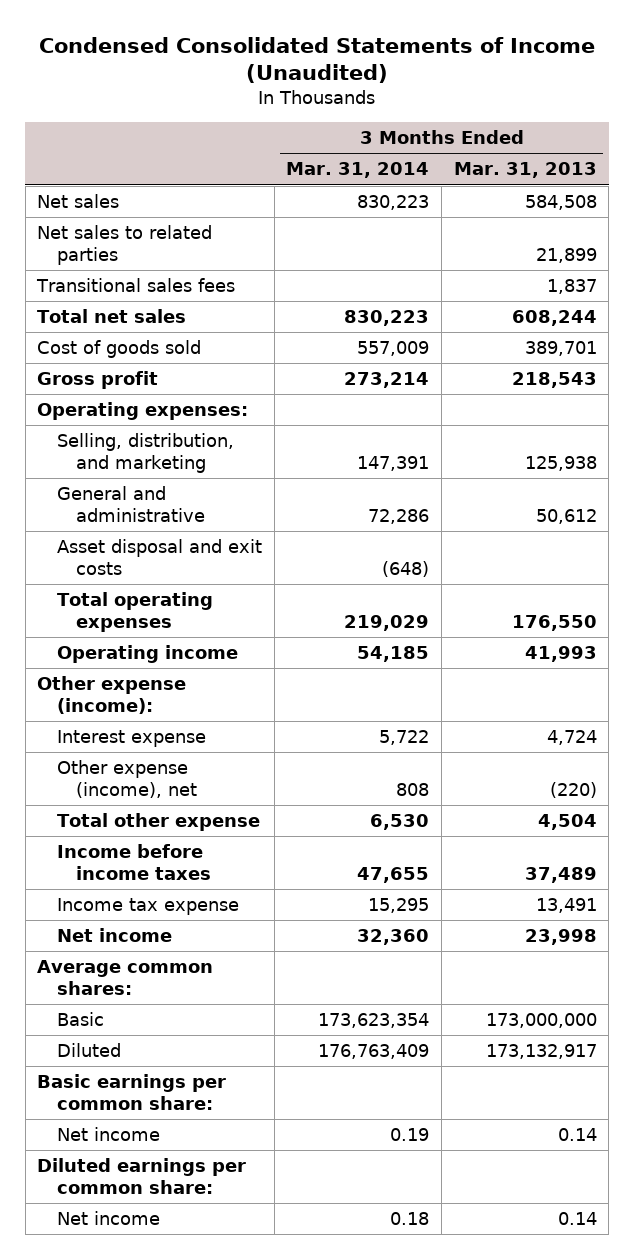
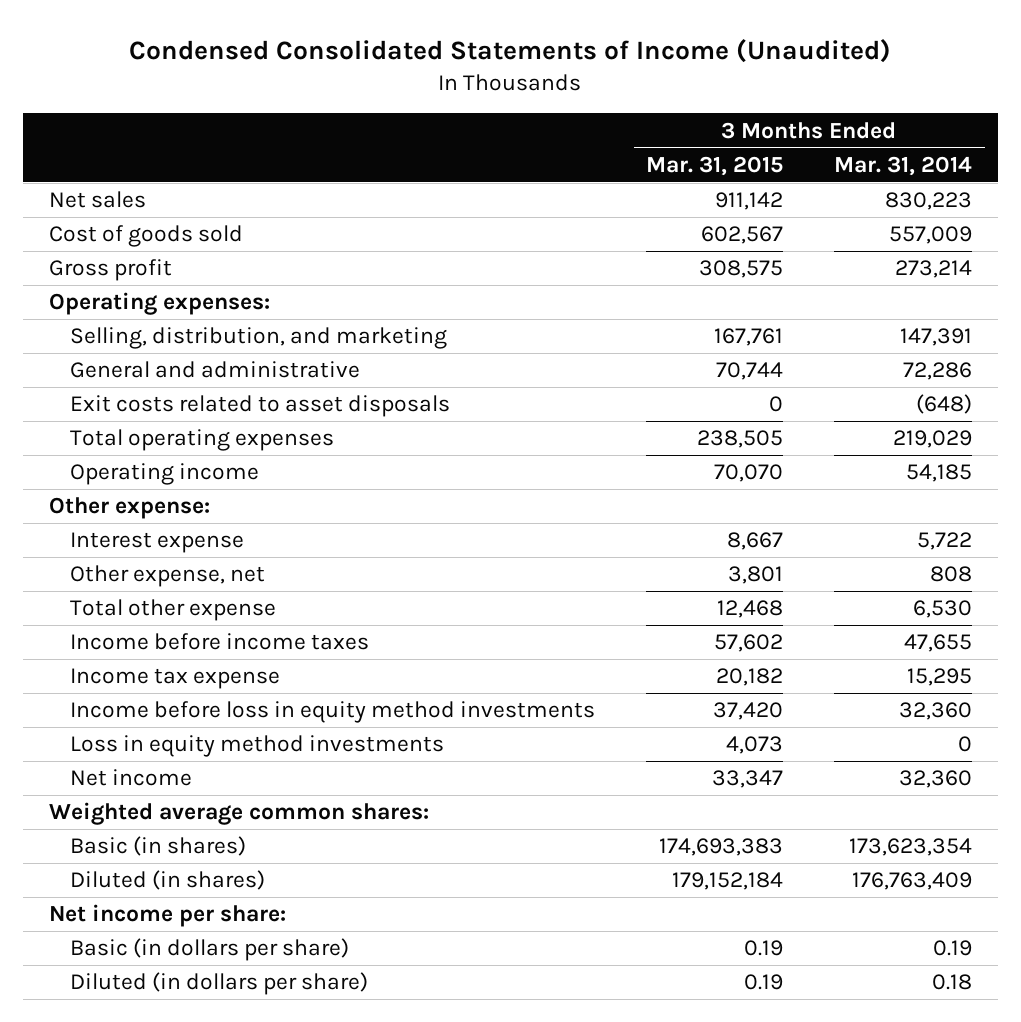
[453,162,597,179] Mar. 31, 2013 -> none
none -> [646,155,784,176] Mar. 31, 2015
[37,225,213,265] Net sales to related parties -> none
[36,278,236,293] Transitional sales fees -> none
[37,309,187,324] Total net sales -> none
[56,539,262,575] Asset disposal and exit costs -> [70,395,451,418] Exit costs related to asset disposals
[37,676,187,714] Other expense (income): -> [48,497,210,520] Other expense:
[56,760,198,798] Other expense (income), net -> [70,565,266,588] Other expense, net
none -> [70,701,596,724] Income before loss in equity method investments
none -> [70,735,445,758] Loss in equity method investments
[37,1158,247,1194] Diluted earnings per common share: -> none
[37,960,214,995] Average common shares: -> [48,802,429,826] Weighted average common shares:
[56,1012,104,1027] Basic -> [70,836,247,857] Basic (in shares)
[56,1043,121,1058] Diluted -> [70,870,266,891] Diluted (in shares)
[37,1074,227,1110] Basic earnings per common share: -> [48,904,286,928] Net income per share:
[56,1127,160,1142] Net income -> [70,938,350,962] Basic (in dollars per share)
[56,1211,160,1226] Net income -> [70,972,369,996] Diluted (in dollars per share)

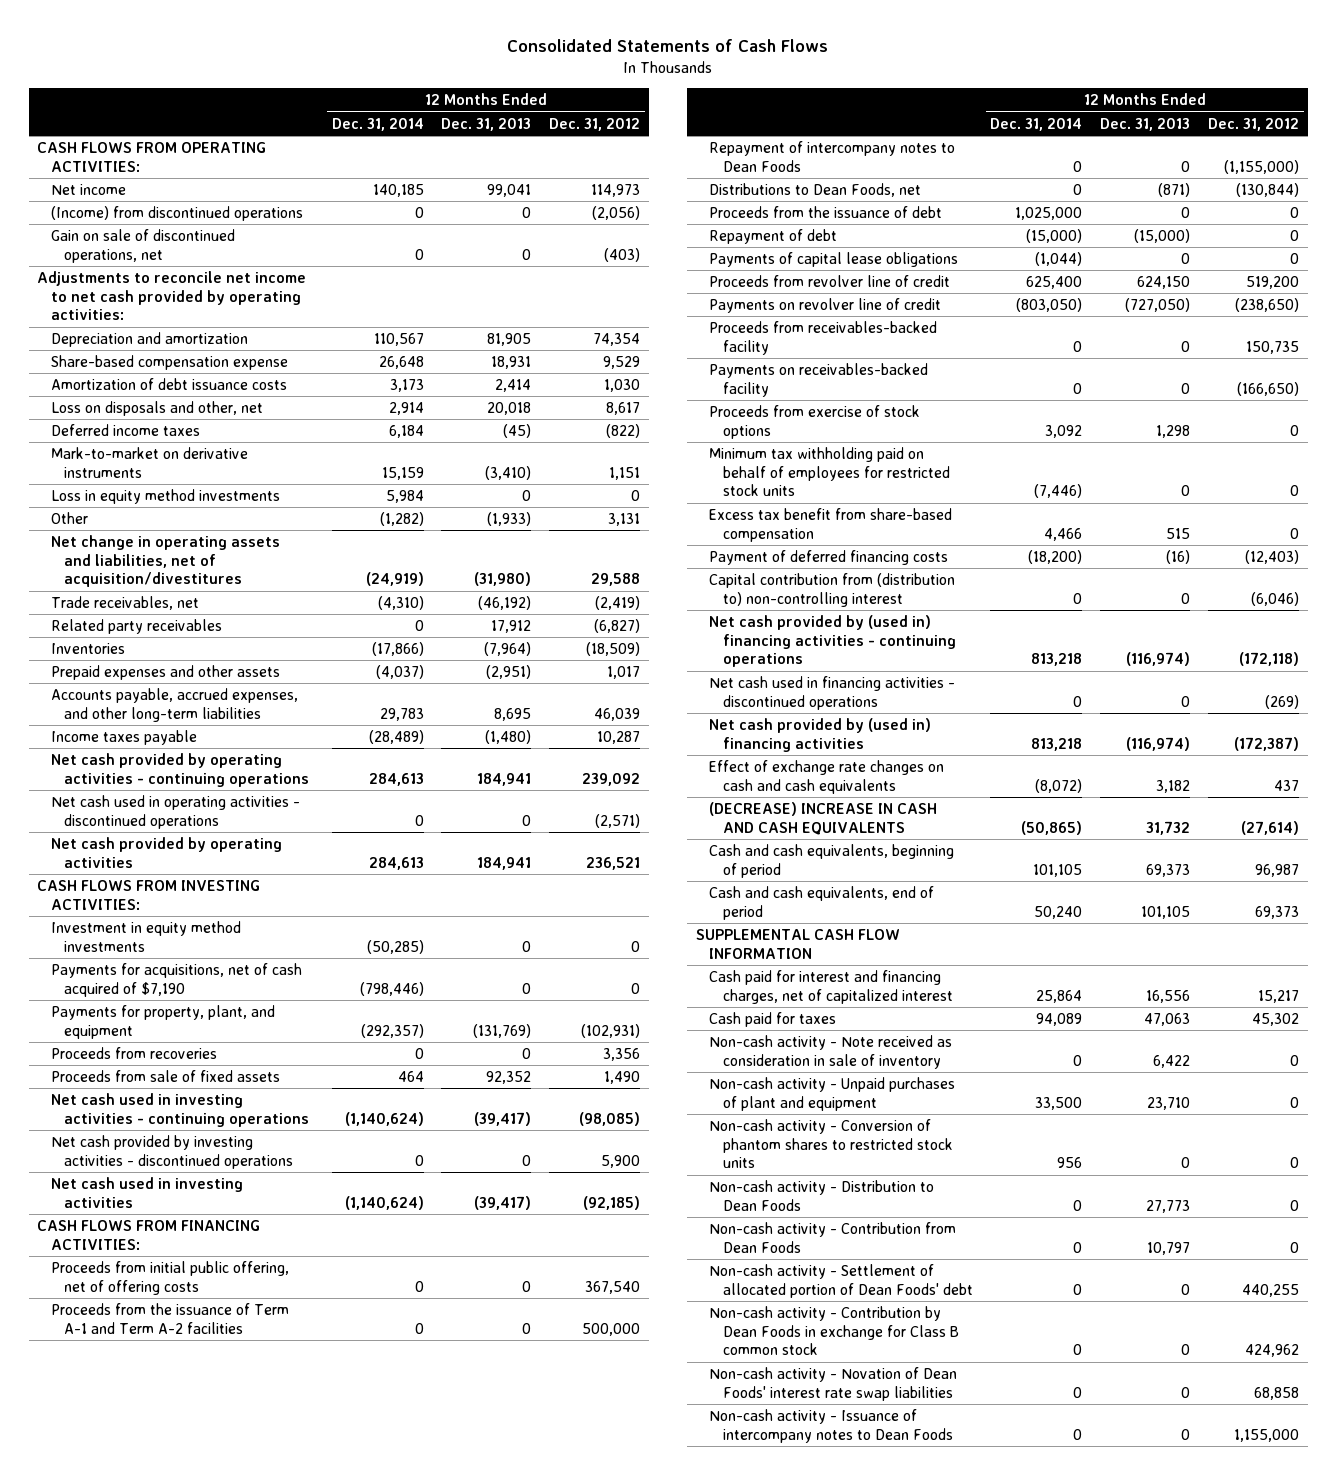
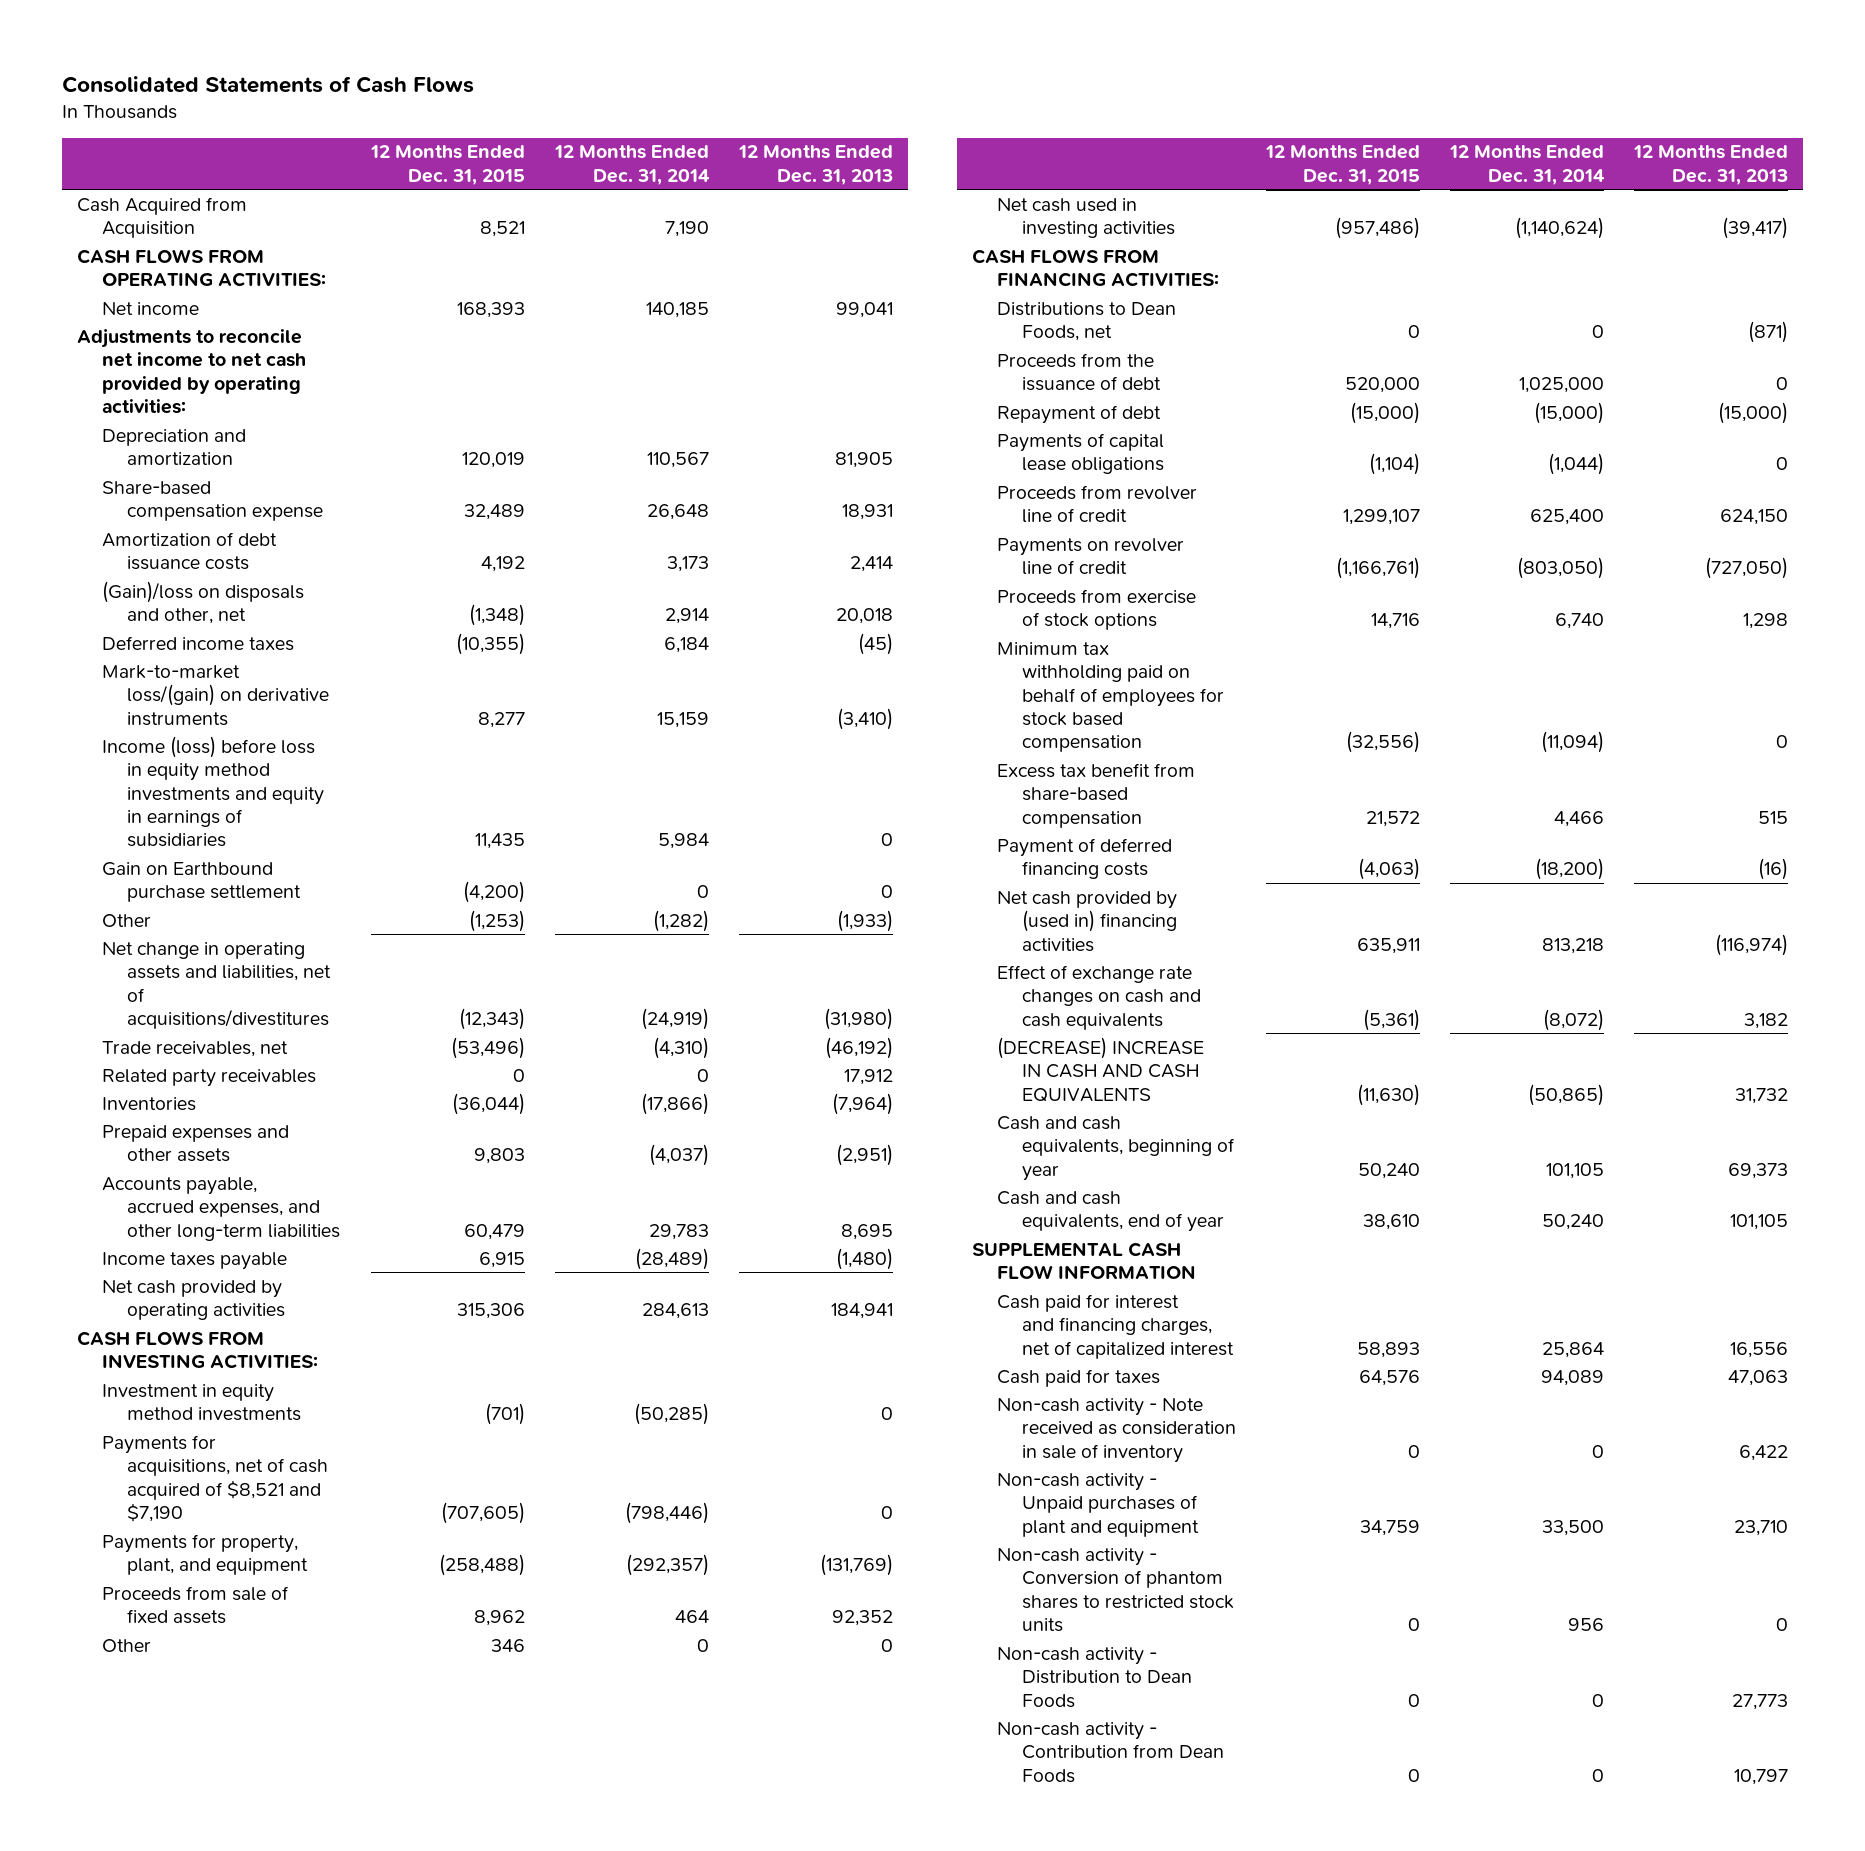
[549,117,641,131] Dec. 31, 2012 -> none
none -> [370,145,526,185] 12 Months Ended Dec. 31, 2015
none -> [76,196,247,239] Cash Acquired from Acquisition
[50,205,303,221] (Income) from discontinued operations -> none
[50,228,235,263] Gain on sale of discontinued operations, net -> none
[50,400,263,416] Loss on disposals and other, net -> [101,580,304,625] (Gain)/loss on disposals and other, net
[50,446,248,478] Mark-to-market on derivative instruments -> [101,664,330,726] Mark-to-market loss/(gain) on derivative instruments
[50,488,280,504] Loss in equity method investments -> [101,735,325,848] Income (loss) before loss in equity method investments and equity in earnings of subsidiaries
none -> [101,861,302,903] Gain on Earthbound purchase settlement
[50,534,280,588] Net change in operating assets and liabilities, net of acquisition/divestitures -> [101,941,332,1030] Net change in operating assets and liabilities, net of acquisitions/divestitures
[50,752,309,787] Net cash provided by operating activities - continuing operations -> none
[50,794,300,829] Net cash used in operating activities - discontinued operations -> none
[50,962,302,997] Payments for acquisitions, net of cash acquired of $7,190 -> [101,1434,329,1523] Payments for acquisitions, net of cash acquired of $8,521 and $7,190
[50,1046,217,1059] Proceeds from recoveries -> none
[50,1092,309,1127] Net cash used in investing activities - continuing operations -> none
[50,1134,293,1169] Net cash provided by investing activities - discontinued operations -> none
none -> [101,1638,151,1652] Other
[50,1260,289,1295] Proceeds from initial public offering, net of offering costs -> none
[50,1302,289,1334] Proceeds from the issuance of Term A-1 and Term A-2 facilities -> none
[709,140,956,172] Repayment of intercompany notes to Dean Foods -> none
[709,320,938,355] Proceeds from receivables-backed facility -> none
[709,362,929,397] Payments on receivables-backed facility -> none
[1045,424,1083,438] 3,092 -> [1554,613,1604,630] 6,740
[709,446,950,497] Minimum tax withholding paid on behalf of employees for restricted stock units -> [996,641,1225,753] Minimum tax withholding paid on behalf of employees for stock based compensation
[1034,484,1083,499] (7,446) -> [1540,731,1604,754] (11,094)
[709,572,956,607] Capital contribution from (distribution to) non-controlling interest -> none
[709,614,956,668] Net cash provided by (used in) financing activities - continuing operations -> none
[709,675,956,710] Net cash used in financing activities - discontinued operations -> none
[709,843,955,878] Cash and cash equivalents, beginning of period -> [996,1115,1236,1181] Cash and cash equivalents, beginning of year
[709,885,935,920] Cash and cash equivalents, end of period -> [996,1190,1225,1233] Cash and cash equivalents, end of year
[709,1263,973,1298] Non-cash activity - Settlement of allocated portion of Dean Foods' debt -> none
[709,1305,959,1356] Non-cash activity - Contribution by Dean Foods in exchange for Class B common stock -> none
[709,1366,958,1401] Non-cash activity - Novation of Dean Foods' interest rate swap liabilities -> none
[709,1408,953,1443] Non-cash activity - Issuance of intercompany notes to Dean Foods -> none

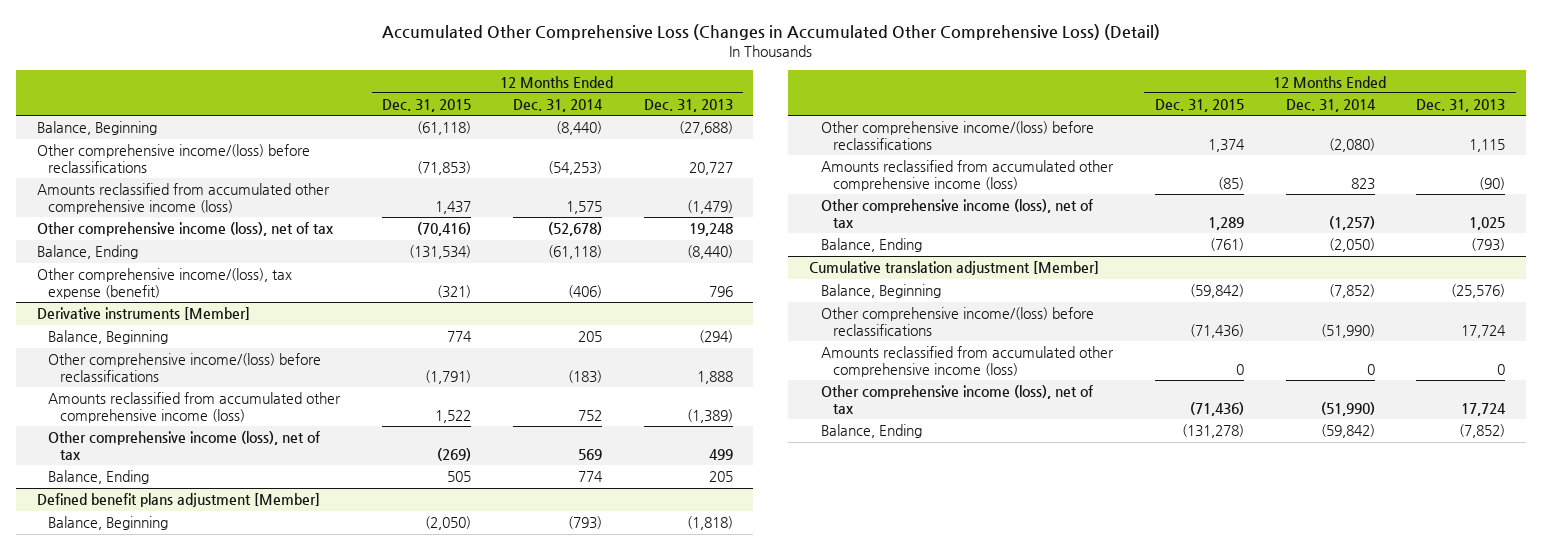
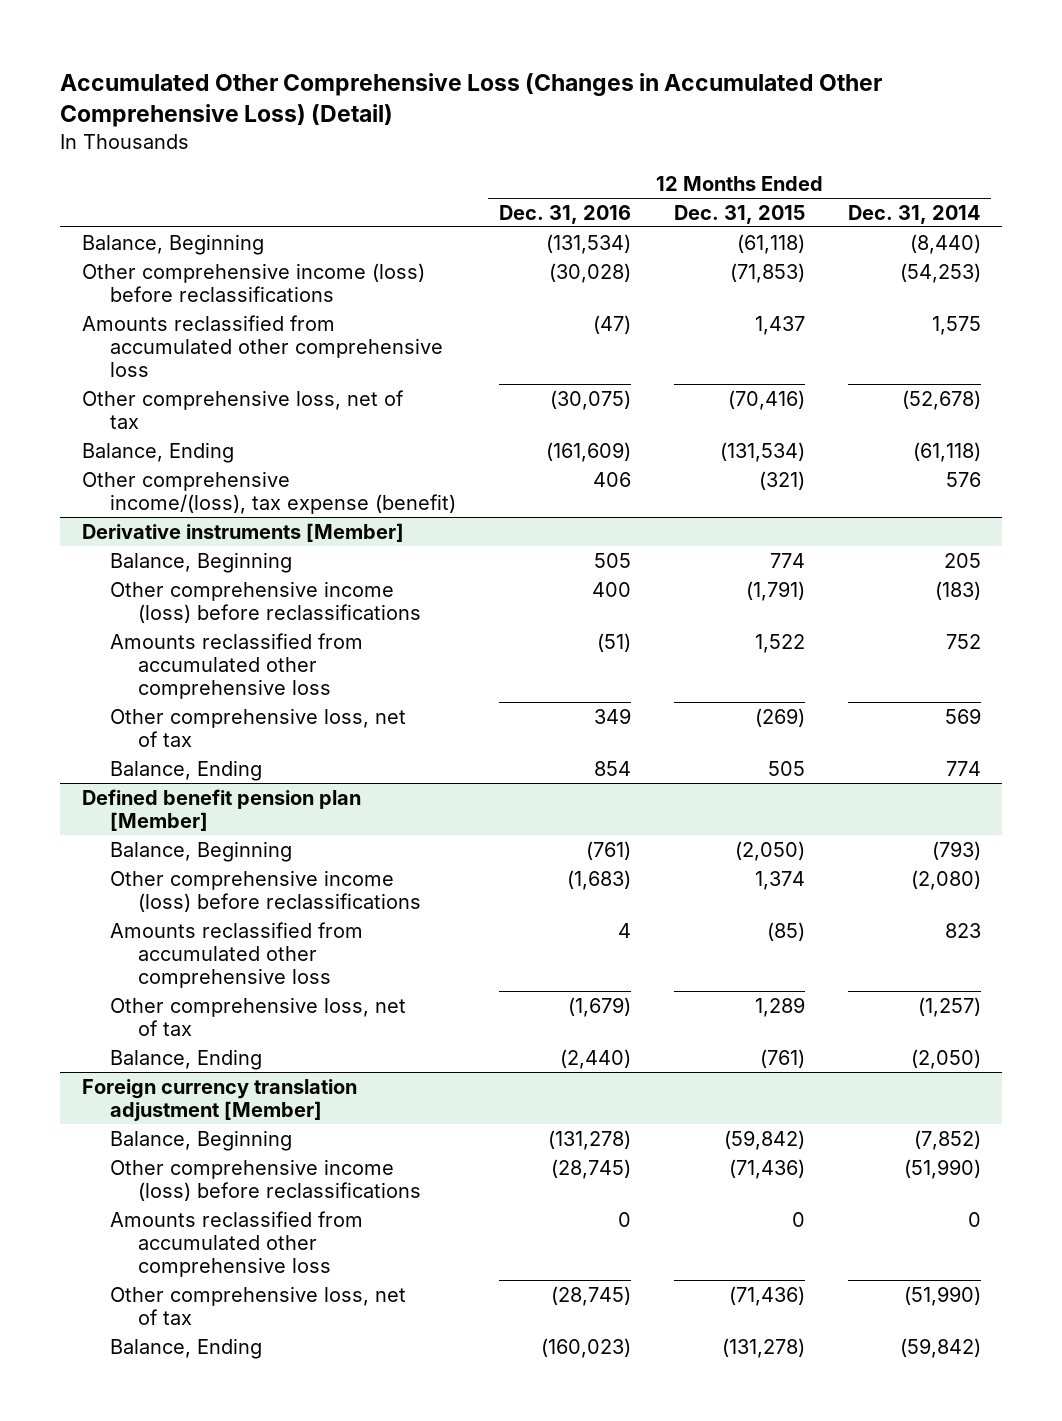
[643,99,733,113] Dec. 31, 2013 -> none
none -> [498,204,631,224] Dec. 31, 2016
[36,144,310,174] Other comprehensive income/(loss) before reclassifications -> [81,262,425,302] Other comprehensive income (loss) before reclassifications
[36,183,330,215] Amounts reclassified from accumulated other comprehensive income (loss) -> [81,314,443,377] Amounts reclassified from accumulated other comprehensive loss
[36,222,334,237] Other comprehensive income (loss), net of tax -> [81,389,404,429] Other comprehensive loss, net of tax
[567,285,602,299] (406) -> [945,471,981,487] 576
[48,353,322,383] Other comprehensive income/(loss) before reclassifications -> [109,580,422,623] Other comprehensive income (loss) before reclassifications
[48,392,342,424] Amounts reclassified from accumulated other comprehensive income (loss) -> [109,632,363,699] Amounts reclassified from accumulated other comprehensive loss
[48,431,321,461] Other comprehensive income (loss), net of tax -> [109,707,406,747] Other comprehensive loss, net of tax
[36,493,320,508] Defined benefit plans adjustment [Member] -> [81,788,361,831] Defined benefit pension plan [Member]
[821,121,1095,151] Other comprehensive income/(loss) before reclassifications -> [109,869,422,912] Other comprehensive income (loss) before reclassifications
[821,160,1115,192] Amounts reclassified from accumulated other comprehensive income (loss) -> [109,921,363,988] Amounts reclassified from accumulated other comprehensive loss
[821,199,1094,229] Other comprehensive income (loss), net of tax -> [109,996,406,1036] Other comprehensive loss, net of tax
[809,261,1100,276] Cumulative translation adjustment [Member] -> [81,1078,357,1121] Foreign currency translation adjustment [Member]
[821,307,1095,337] Other comprehensive income/(loss) before reclassifications -> [109,1158,422,1201] Other comprehensive income (loss) before reclassifications
[821,346,1115,378] Amounts reclassified from accumulated other comprehensive income (loss) -> [109,1210,363,1277] Amounts reclassified from accumulated other comprehensive loss
[821,385,1094,415] Other comprehensive income (loss), net of tax -> [109,1285,406,1325] Other comprehensive loss, net of tax

